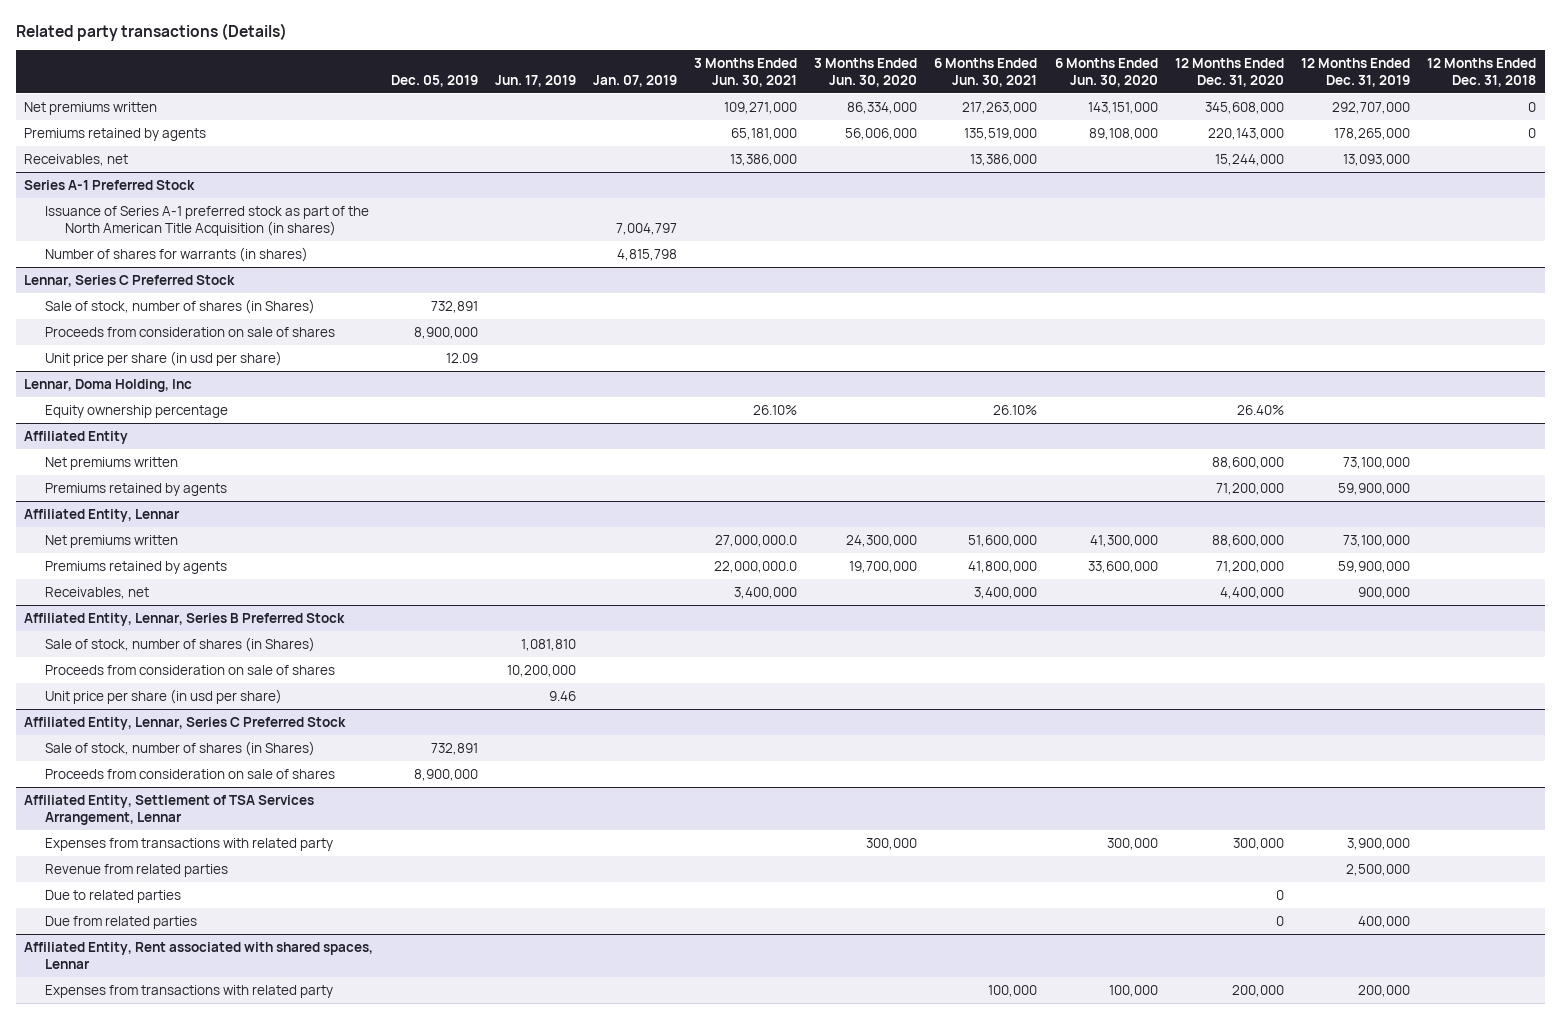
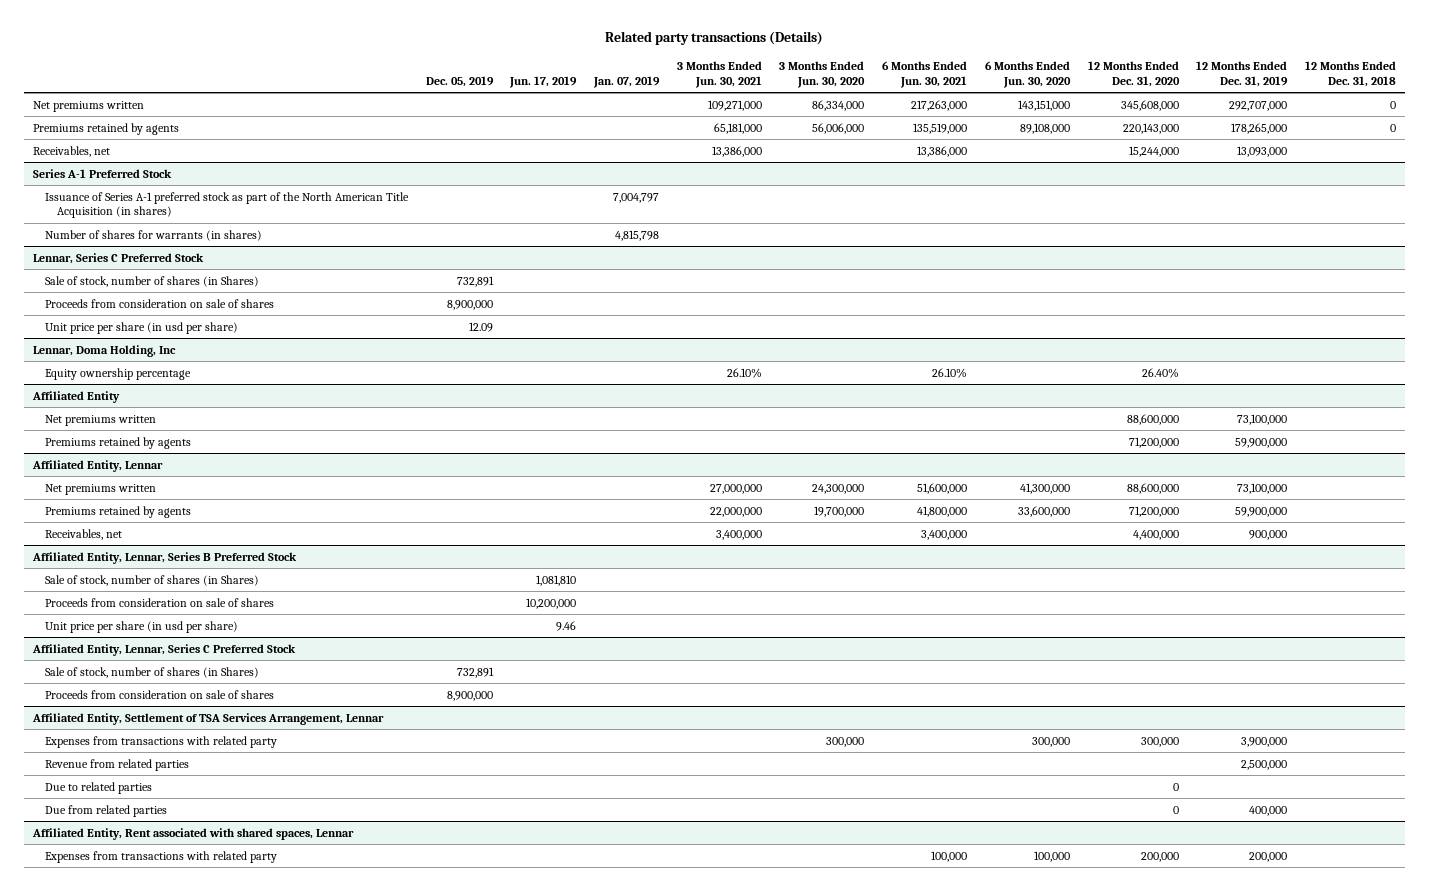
[715,534,798,547] 27,000,000.0 -> [709,483,762,494] 27,000,000
[714,560,798,573] 22,000,000.0 -> [709,506,762,517] 22,000,000

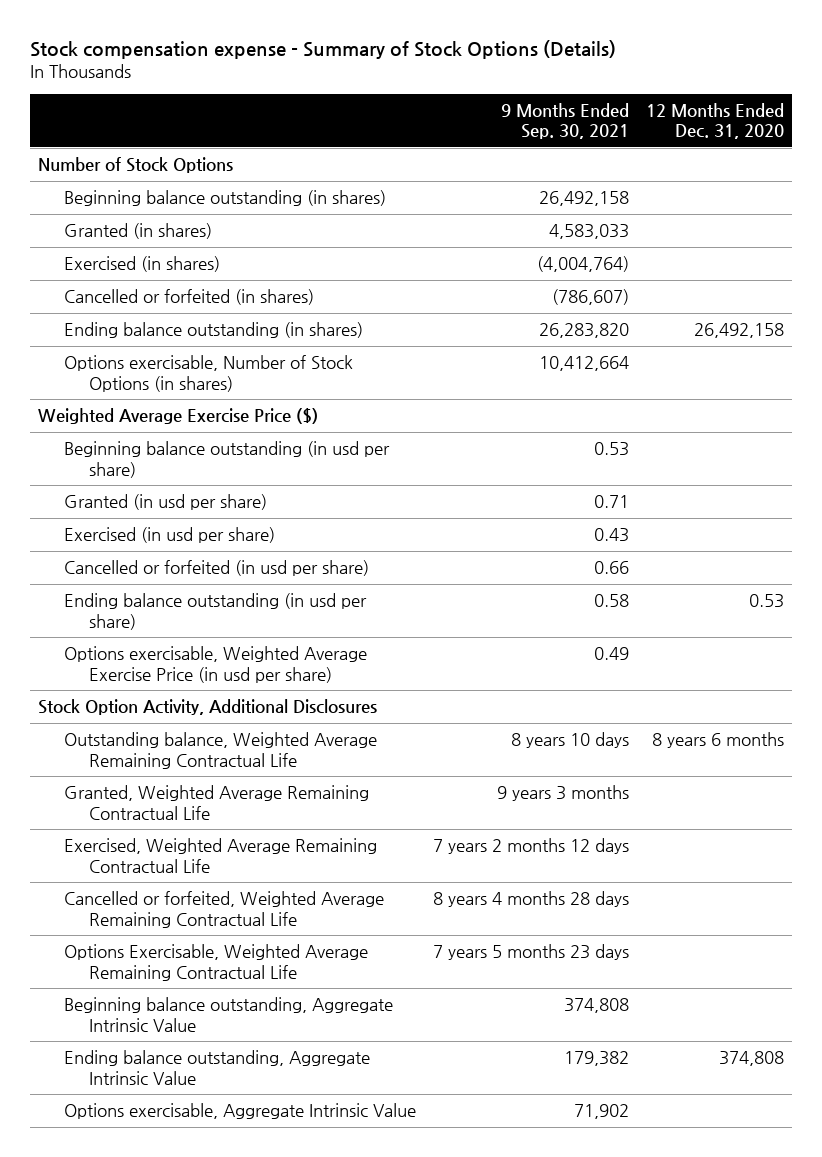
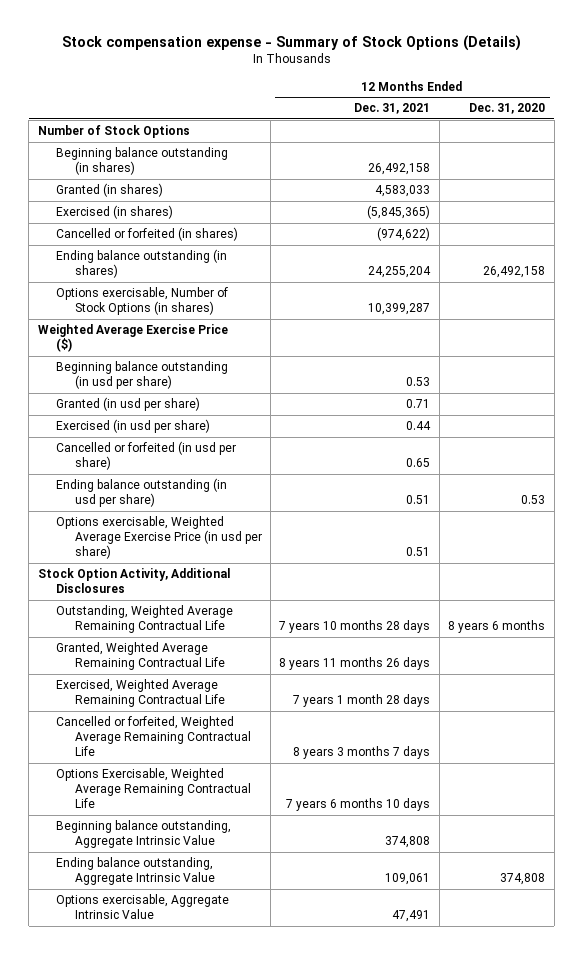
[500,102,629,140] 9 Months Ended Sep. 30, 2021 -> none
none -> [354,103,431,115] Dec. 31, 2021
[63,732,377,769] Outstanding balance, Weighted Average Remaining Contractual Life -> [56,605,234,634] Outstanding, Weighted Average Remaining Contractual Life

